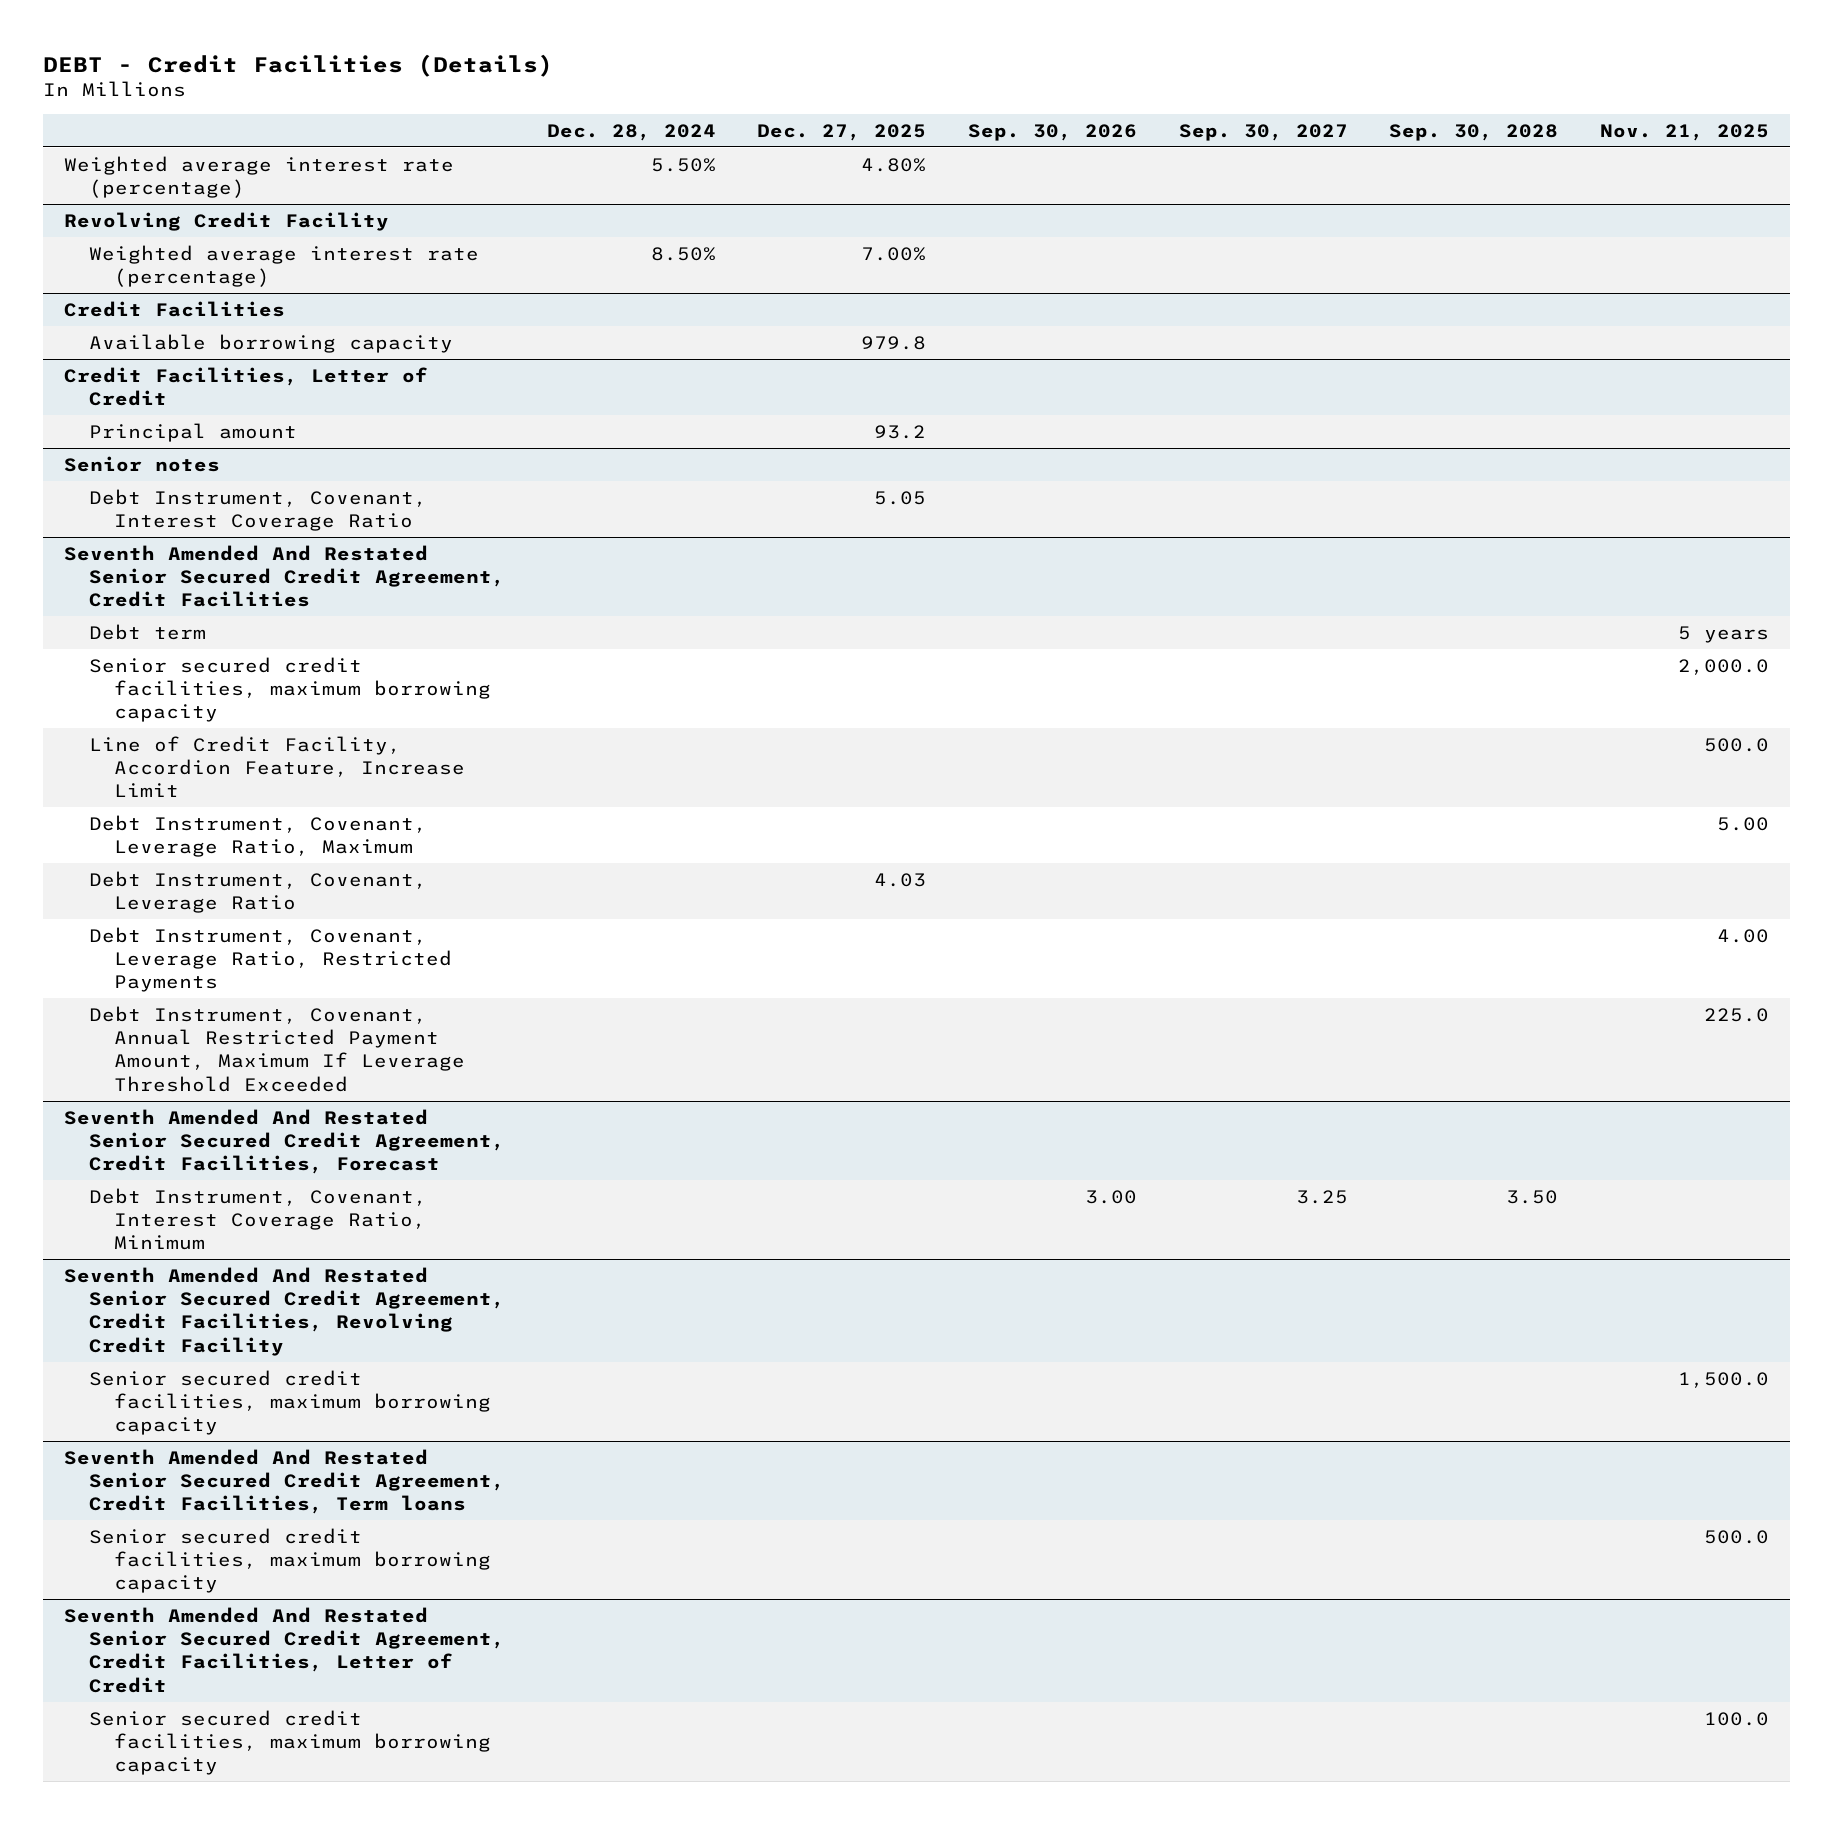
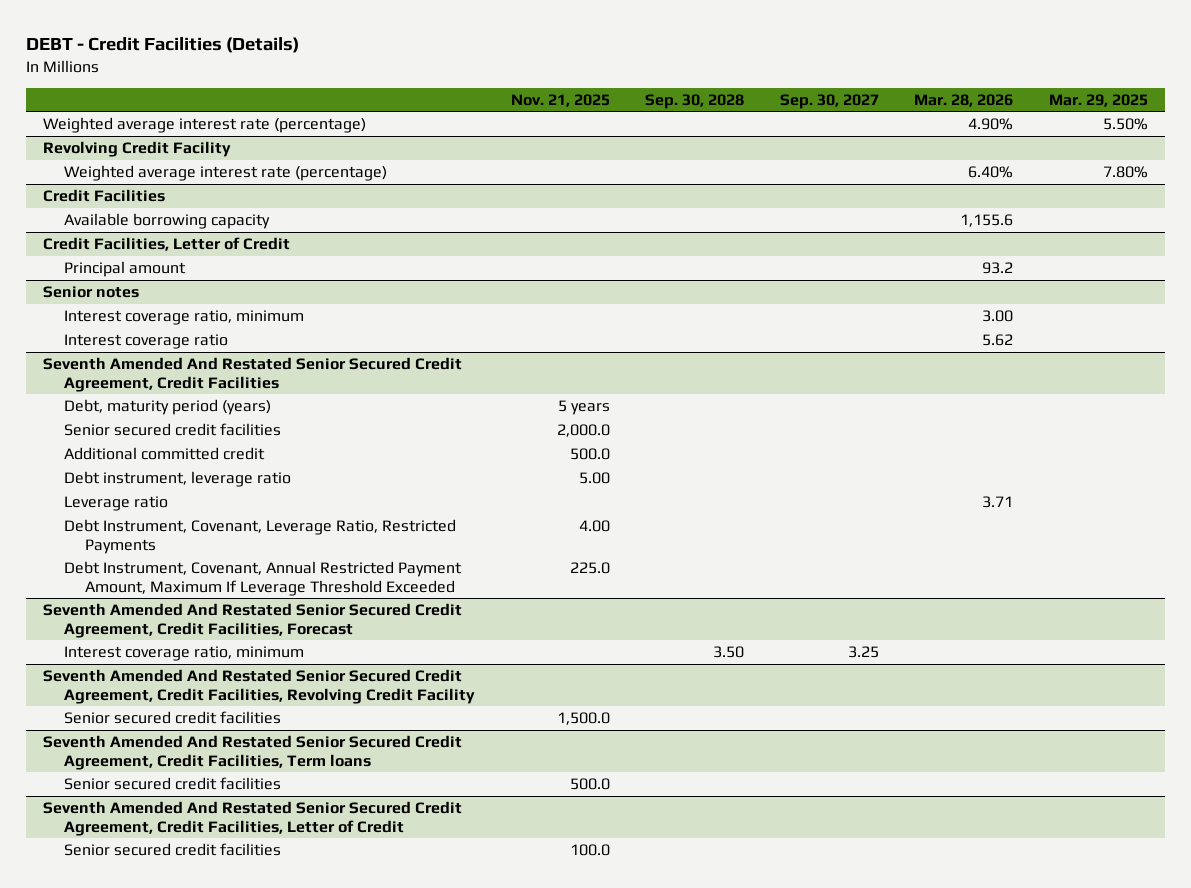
[546,123,716,141] Dec. 28, 2024 -> none
[757,123,927,141] Dec. 27, 2025 -> none
[967,123,1137,141] Sep. 30, 2026 -> none
none -> [914,93,1014,107] Mar. 28, 2026
none -> [1048,93,1148,107] Mar. 29, 2025
none -> [64,309,305,325] Interest coverage ratio, minimum
[89,488,428,532] Debt Instrument, Covenant, Interest Coverage Ratio -> [64,333,229,349] Interest coverage ratio
[89,623,207,640] Debt term -> none
none -> [64,398,272,415] Debt, maturity period (years)
[89,656,491,723] Senior secured credit facilities, maximum borrowing capacity -> [64,422,282,436] Senior secured credit facilities
[89,735,465,798] Line of Credit Facility, Accordion Feature, Increase Limit -> [64,446,266,460] Additional committed credit
[89,814,428,858] Debt Instrument, Covenant, Leverage Ratio, Maximum -> [64,470,292,487] Debt instrument, leverage ratio
[89,870,428,914] Debt Instrument, Covenant, Leverage Ratio -> [64,495,169,511] Leverage ratio
[89,1187,428,1251] Debt Instrument, Covenant, Interest Coverage Ratio, Minimum -> [64,645,305,661] Interest coverage ratio, minimum
[89,1369,491,1436] Senior secured credit facilities, maximum borrowing capacity -> [64,710,282,724] Senior secured credit facilities
[89,1527,491,1594] Senior secured credit facilities, maximum borrowing capacity -> [64,776,282,790] Senior secured credit facilities
[89,1709,491,1776] Senior secured credit facilities, maximum borrowing capacity -> [64,842,282,856] Senior secured credit facilities

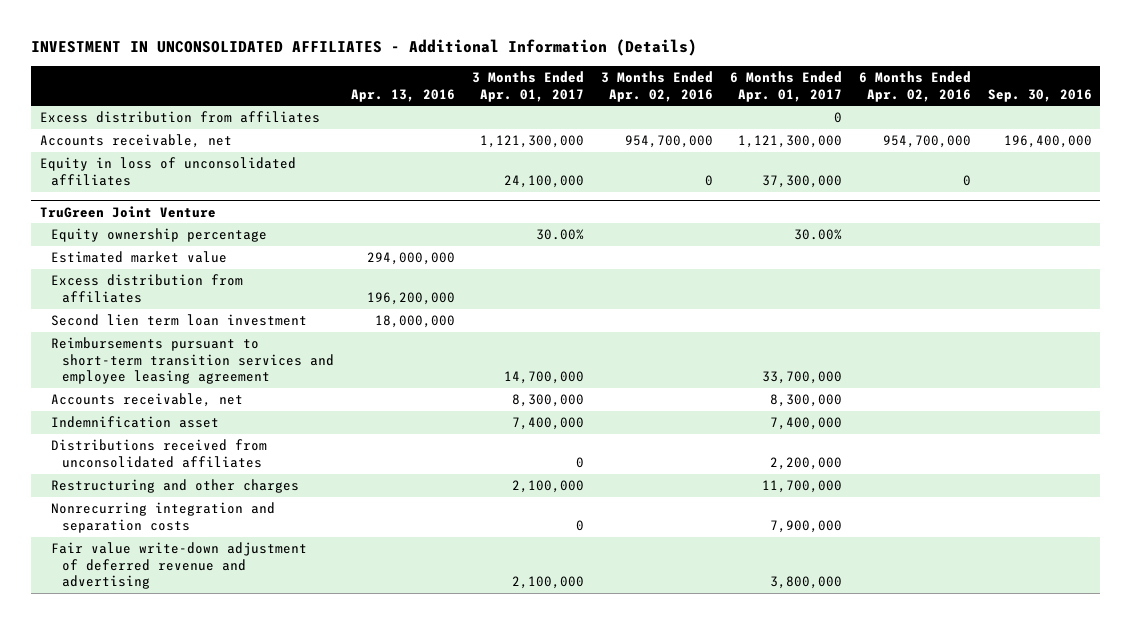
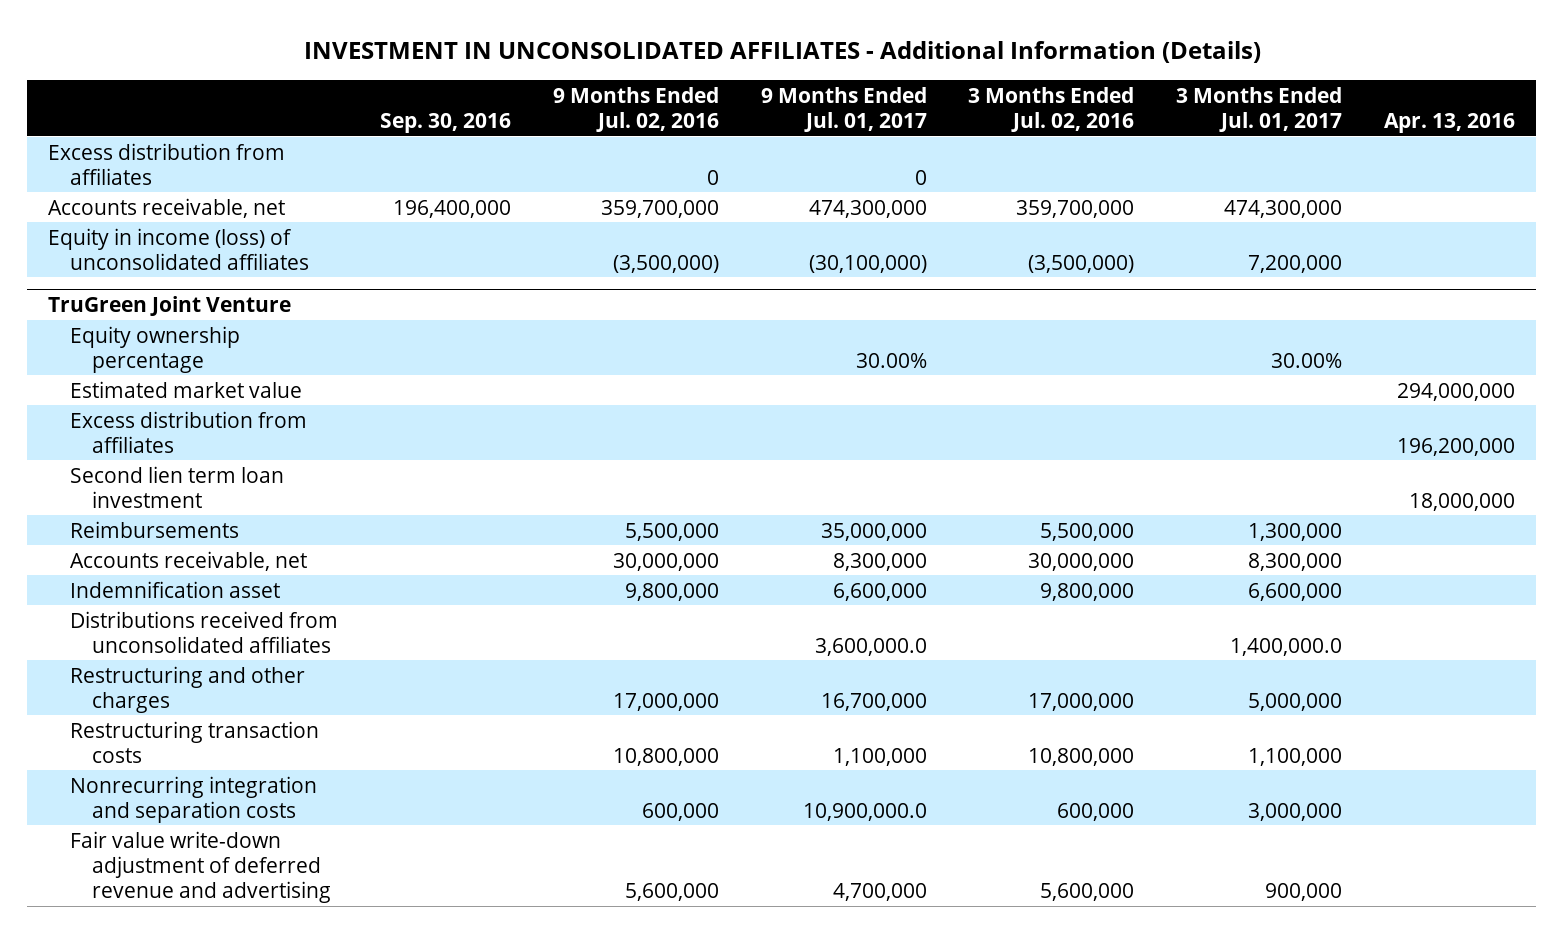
[471,71,584,102] 3 Months Ended Apr. 01, 2017 -> none
[600,71,713,102] 3 Months Ended Apr. 02, 2016 -> none
[729,71,842,102] 6 Months Ended Apr. 01, 2017 -> none
[858,71,971,102] 6 Months Ended Apr. 02, 2016 -> none
none -> [552,86,719,132] 9 Months Ended Jul. 02, 2016
none -> [760,86,927,132] 9 Months Ended Jul. 01, 2017
none -> [968,86,1135,132] 3 Months Ended Jul. 02, 2016
none -> [1176,86,1343,132] 3 Months Ended Jul. 01, 2017
[39,157,296,186] Equity in loss of unconsolidated affiliates -> [47,227,309,270] Equity in income (loss) of unconsolidated affiliates
[50,337,335,385] Reimbursements pursuant to short-term transition services and employee leasing agreement -> [69,520,239,538] Reimbursements
none -> [69,720,319,763] Restructuring transaction costs

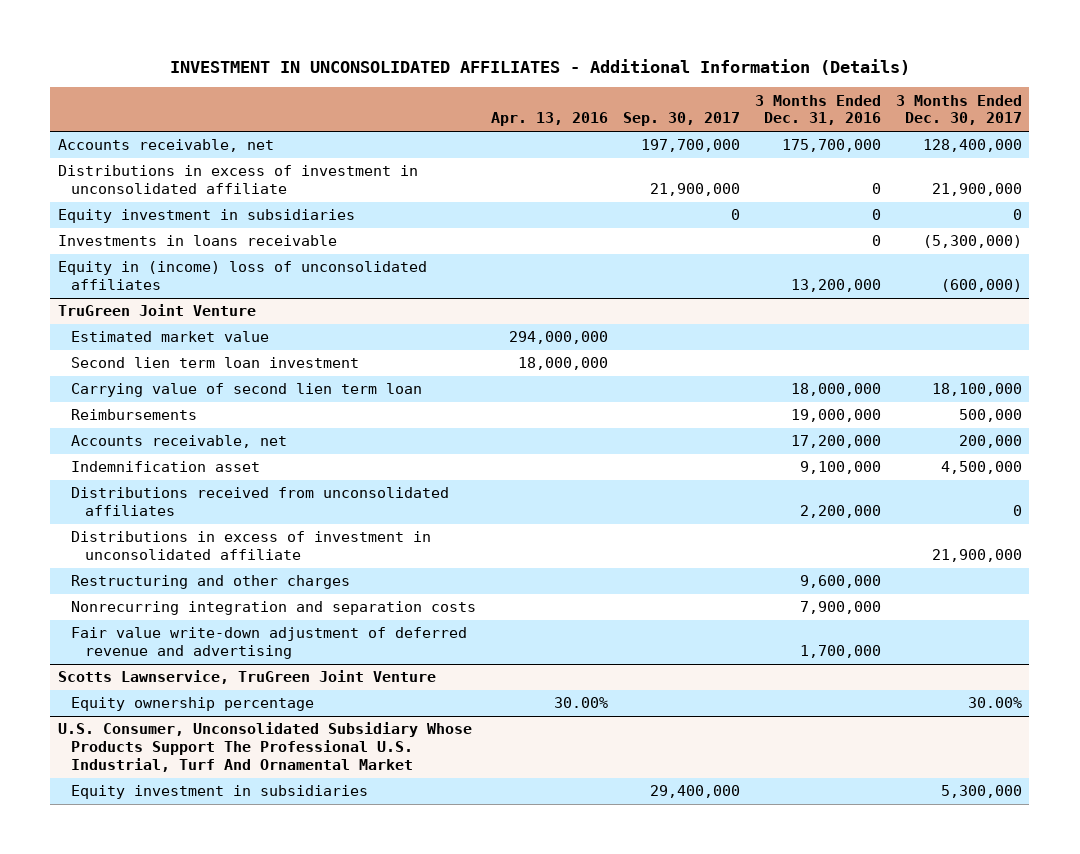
[379,112,511,133] Sep. 30, 2016 -> none
[552,86,719,132] 9 Months Ended Jul. 02, 2016 -> none
[760,86,927,132] 9 Months Ended Jul. 01, 2017 -> none
[968,86,1135,132] 3 Months Ended Jul. 02, 2016 -> none
[1176,86,1343,132] 3 Months Ended Jul. 01, 2017 -> none
none -> [623,112,741,127] Sep. 30, 2017
none -> [755,94,882,126] 3 Months Ended Dec. 31, 2016
none -> [895,94,1022,126] 3 Months Ended Dec. 30, 2017
[47,142,285,185] Excess distribution from affiliates -> none
none -> [57,165,418,195] Distributions in excess of investment in unconsolidated affiliate
none -> [57,209,355,224] Equity investment in subsidiaries
none -> [57,235,337,247] Investments in loans receivable
[47,227,309,270] Equity in income (loss) of unconsolidated affiliates -> [57,261,427,291] Equity in (income) loss of unconsolidated affiliates
[69,325,240,373] Equity ownership percentage -> none
[69,410,307,453] Excess distribution from affiliates -> none
none -> [71,383,423,398] Carrying value of second lien term loan
none -> [71,531,432,561] Distributions in excess of investment in unconsolidated affiliate
[69,720,319,763] Restructuring transaction costs -> none
none -> [57,670,436,685] Scotts Lawnservice, TruGreen Joint Venture
none -> [71,697,315,712] Equity ownership percentage
none -> [57,722,472,773] U.S. Consumer, Unconsolidated Subsidiary Whose Products Support The Professional U.S. Industrial, Turf And Ornamental Market
none -> [71,785,369,800] Equity investment in subsidiaries

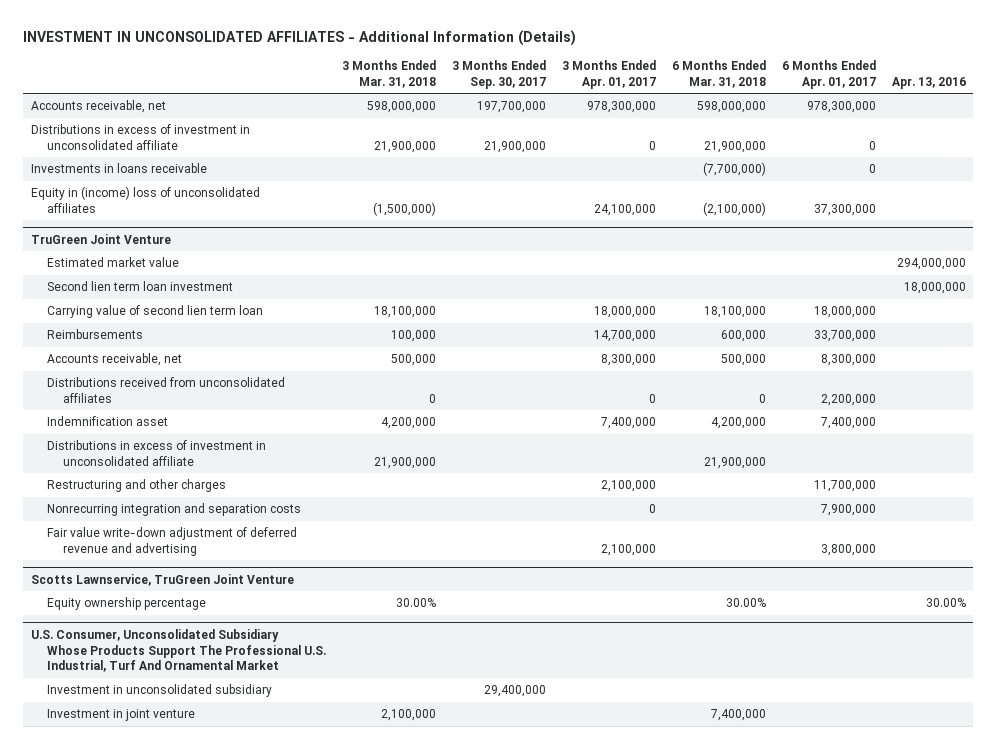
[623,112,741,127] Sep. 30, 2017 -> none
[755,94,882,126] 3 Months Ended Dec. 31, 2016 -> none
[895,94,1022,126] 3 Months Ended Dec. 30, 2017 -> none
none -> [342,59,437,88] 3 Months Ended Mar. 31, 2018
none -> [451,59,546,89] 3 Months Ended Sep. 30, 2017
none -> [561,59,656,89] 3 Months Ended Apr. 01, 2017
none -> [671,59,766,88] 6 Months Ended Mar. 31, 2018
none -> [781,59,876,89] 6 Months Ended Apr. 01, 2017
[57,209,355,224] Equity investment in subsidiaries -> none
[71,461,261,473] Indemnification asset -> [47,416,169,427] Indemnification asset
[71,785,369,800] Equity investment in subsidiaries -> none
none -> [47,684,273,698] Investment in unconsolidated subsidiary
none -> [47,709,196,722] Investment in joint venture

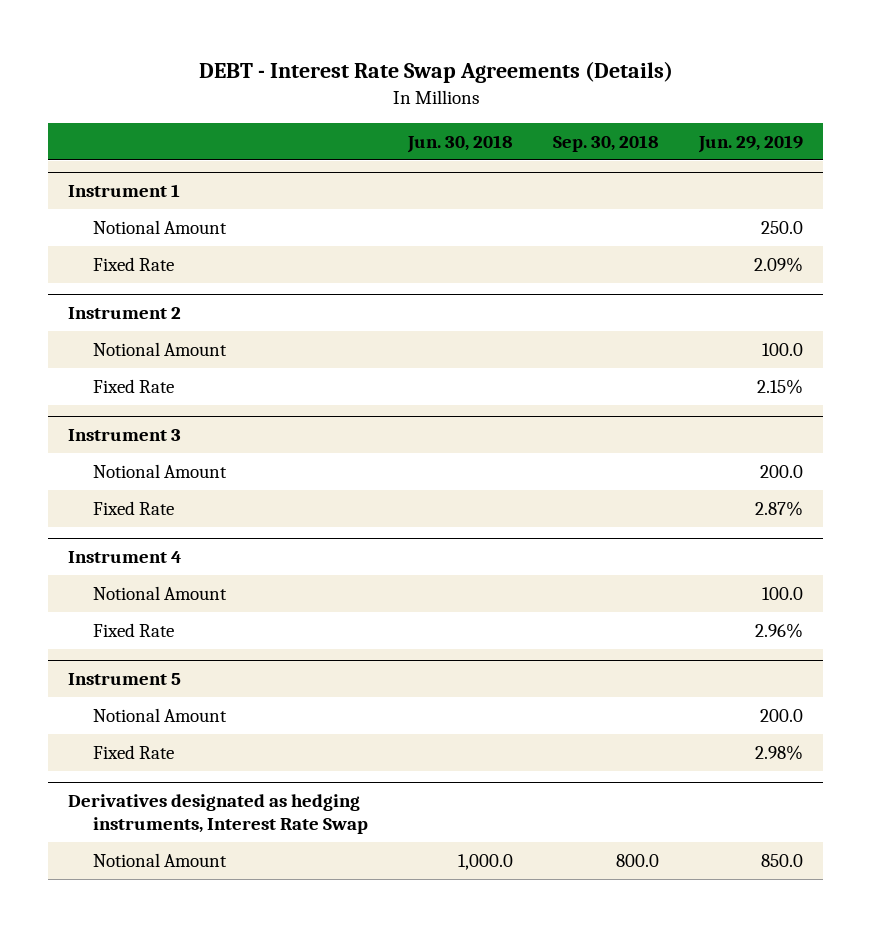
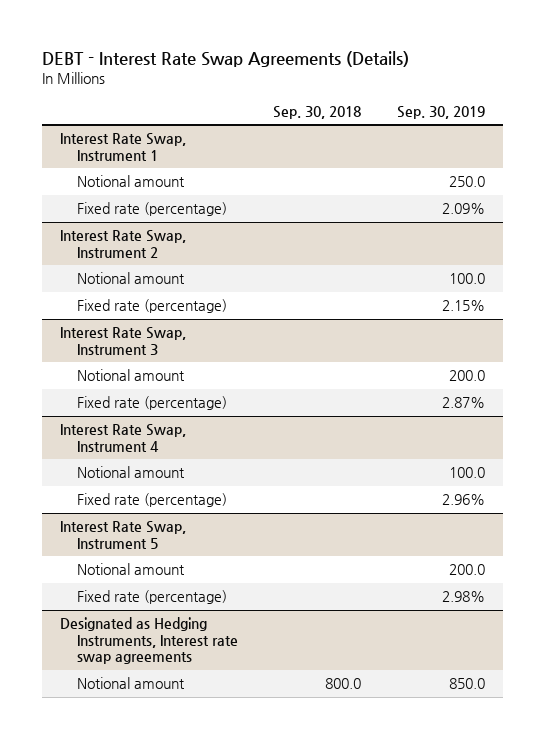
[407,134,514,153] Jun. 30, 2018 -> none
[698,134,804,153] Jun. 29, 2019 -> none
none -> [396,105,485,119] Sep. 30, 2019
[67,184,180,198] Instrument 1 -> [59,133,186,161] Interest Rate Swap, Instrument 1
[93,220,228,235] Notional Amount -> [76,175,185,188] Notional amount
[93,257,175,272] Fixed Rate -> [76,202,227,217] Fixed rate (percentage)
[67,307,181,320] Instrument 2 -> [59,230,186,258] Interest Rate Swap, Instrument 2
[93,342,228,357] Notional Amount -> [76,272,185,285] Notional amount
[93,379,175,394] Fixed Rate -> [76,299,227,314] Fixed rate (percentage)
[67,429,181,442] Instrument 3 -> [59,327,186,355] Interest Rate Swap, Instrument 3
[93,464,228,479] Notional Amount -> [76,369,185,382] Notional amount
[93,501,175,516] Fixed Rate -> [76,396,227,411] Fixed rate (percentage)
[67,551,182,564] Instrument 4 -> [59,424,186,452] Interest Rate Swap, Instrument 4
[93,586,228,601] Notional Amount -> [76,466,185,479] Notional amount
[93,623,175,638] Fixed Rate -> [76,493,227,508] Fixed rate (percentage)
[67,673,181,686] Instrument 5 -> [59,521,186,549] Interest Rate Swap, Instrument 5
[93,708,228,723] Notional Amount -> [76,563,185,576] Notional amount
[93,745,175,760] Fixed Rate -> [76,590,227,605] Fixed rate (percentage)
[67,794,369,834] Derivatives designated as hedging instruments, Interest Rate Swap -> [59,617,238,665] Designated as Hedging Instruments, Interest rate swap agreements
[93,853,228,868] Notional Amount -> [76,677,185,690] Notional amount

